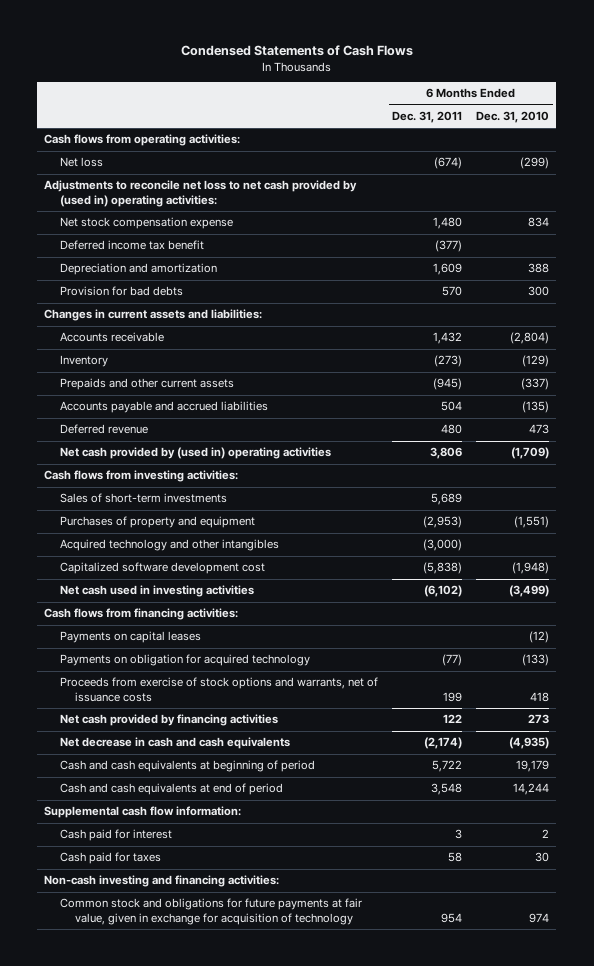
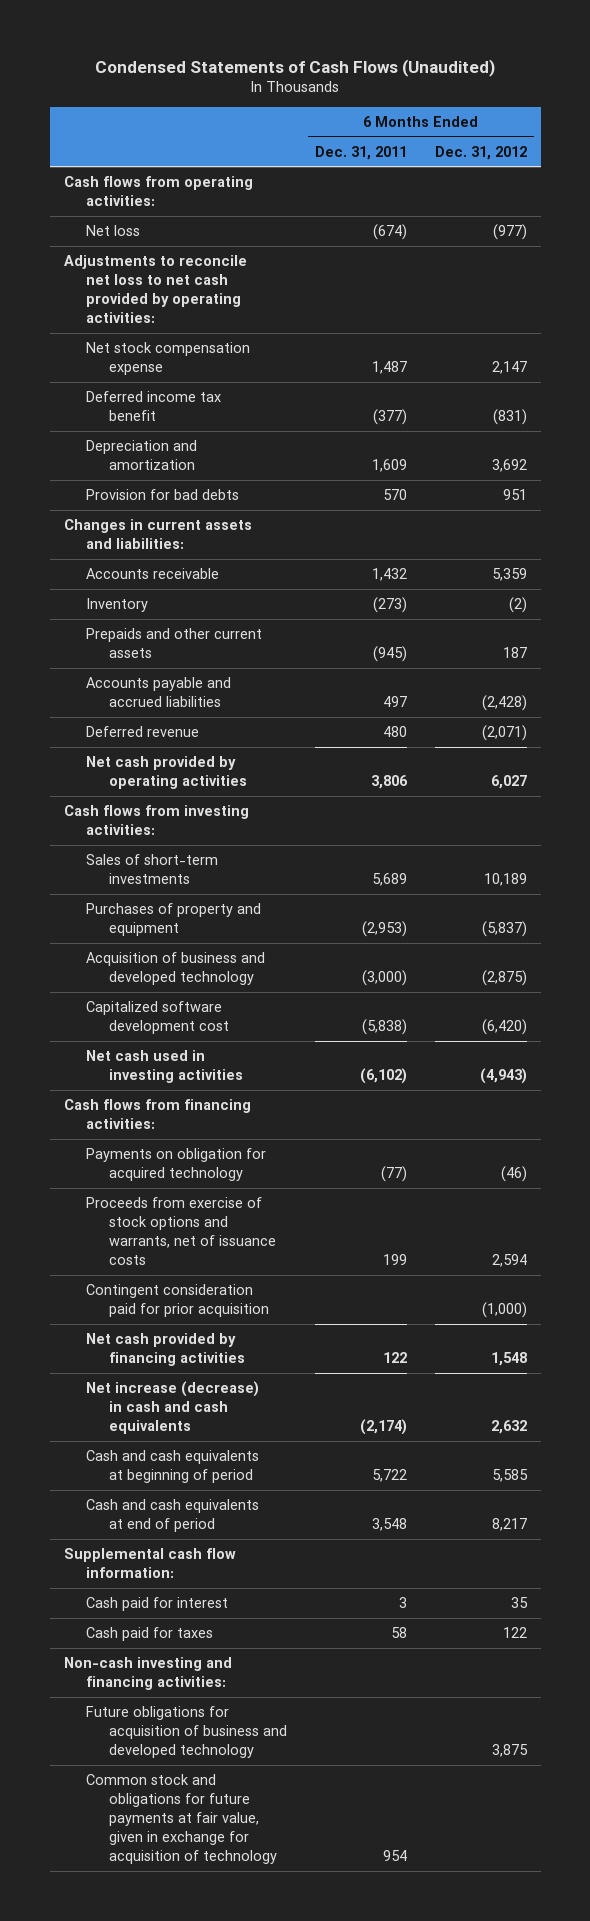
[180,45,413,57] Condensed Statements of Cash Flows -> [95,58,496,77] Condensed Statements of Cash Flows (Unaudited)
[476,111,550,124] Dec. 31, 2010 -> none
none -> [434,145,527,160] Dec. 31, 2012
[44,180,358,207] Adjustments to reconcile net loss to net cash provided by (used in) operating activities: -> [63,255,247,324] Adjustments to reconcile net loss to net cash provided by operating activities:
[433,217,463,230] 1,480 -> [371,361,407,375] 1,487
[441,401,463,412] 504 -> [382,696,407,708] 497
[59,447,331,460] Net cash provided by (used in) operating activities -> [86,756,248,790] Net cash provided by operating activities
[59,539,279,552] Acquired technology and other intangibles -> none
none -> [86,952,266,986] Acquisition of business and developed technology
[59,631,201,644] Payments on capital leases -> none
none -> [86,1284,270,1318] Contingent consideration paid for prior acquisition
[59,737,290,750] Net decrease in cash and cash equivalents -> [86,1381,260,1435] Net increase (decrease) in cash and cash equivalents
none -> [86,1706,288,1759] Future obligations for acquisition of business and developed technology

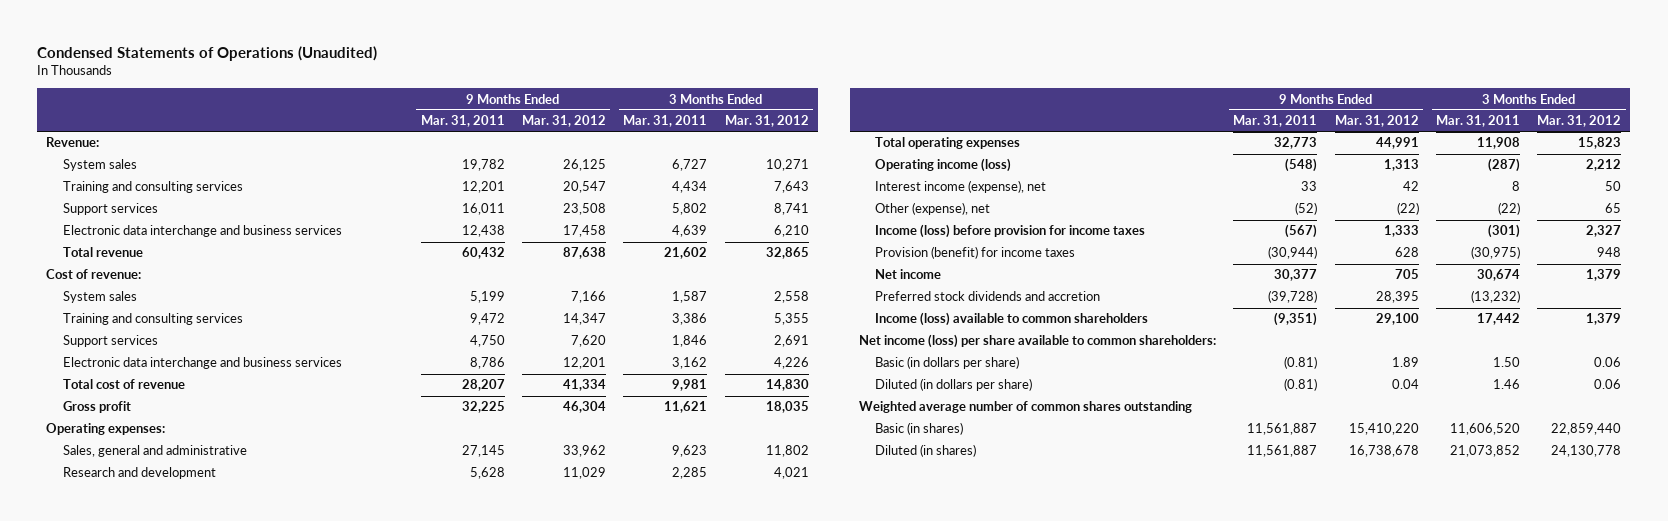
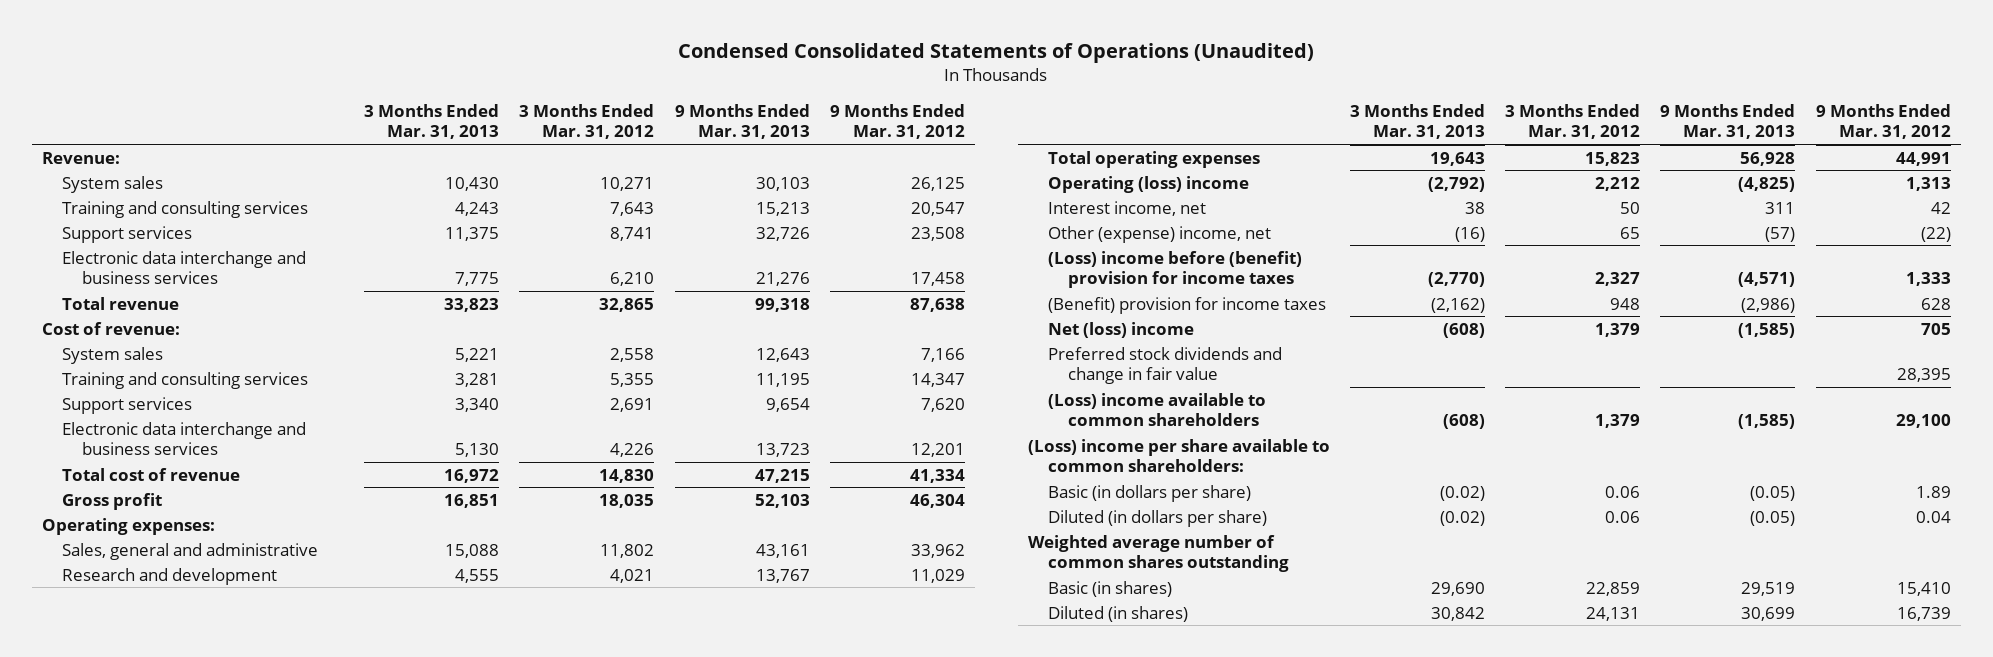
[37,45,378,61] Condensed Statements of Operations (Unaudited) -> [678,43,1315,64] Condensed Consolidated Statements of Operations (Unaudited)
[420,115,505,128] Mar. 31, 2011 -> none
[623,115,708,128] Mar. 31, 2011 -> none
none -> [364,103,500,140] 3 Months Ended Mar. 31, 2013
none -> [674,103,810,140] 9 Months Ended Mar. 31, 2013
[875,158,1012,173] Operating income (loss) -> [1047,175,1249,193] Operating (loss) income
[875,180,1047,194] Interest income (expense), net -> [1047,200,1206,216] Interest income, net
[875,202,991,216] Other (expense), net -> [1047,225,1271,243] Other (expense) income, net
[875,224,1146,239] Income (loss) before provision for income taxes -> [1047,250,1302,289] (Loss) income before (benefit) provision for income taxes
[875,246,1076,260] Provision (benefit) for income taxes -> [1047,296,1326,314] (Benefit) provision for income taxes
[875,269,942,280] Net income -> [1047,321,1194,338] Net (loss) income
[875,291,1101,302] Preferred stock dividends and accretion -> [1047,346,1282,385] Preferred stock dividends and change in fair value
[875,312,1149,327] Income (loss) available to common shareholders -> [1047,392,1266,427] (Loss) income available to common shareholders
[858,334,1216,349] Net income (loss) per share available to common shareholders: -> [1027,438,1330,473] (Loss) income per share available to common shareholders:
[1348,423,1419,436] 15,410,220 -> [1896,581,1951,596] 15,410
[1551,423,1622,436] 22,859,440 -> [1586,581,1641,596] 22,859
[1348,445,1419,458] 16,738,678 -> [1896,606,1951,621] 16,739
[1551,445,1622,458] 24,130,778 -> [1586,606,1641,621] 24,131

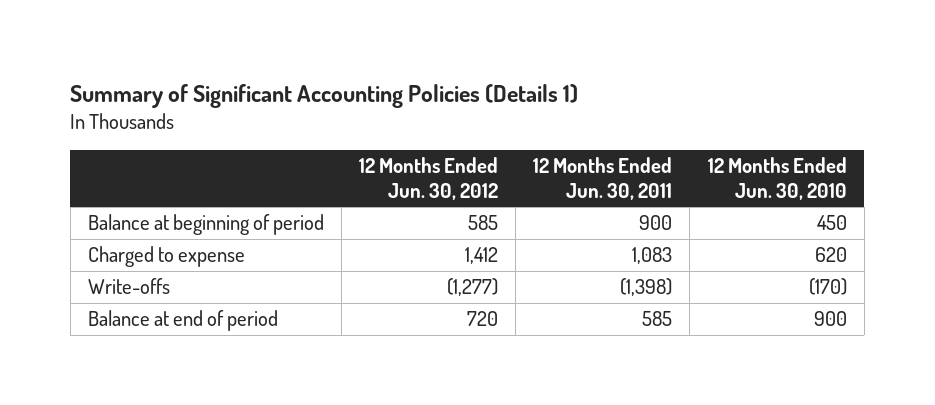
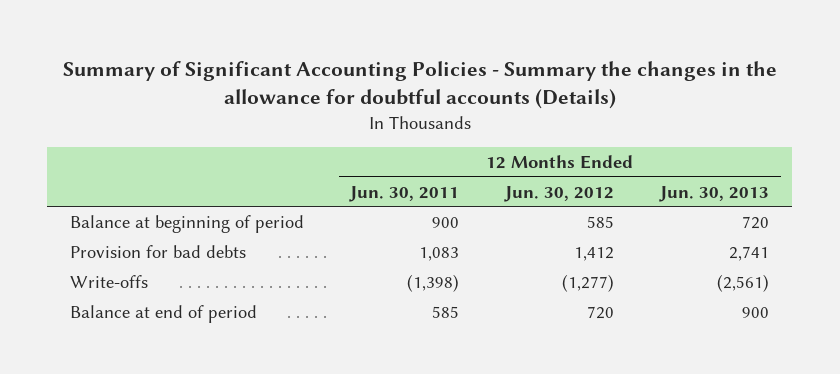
[70,84,579,109] Summary of Significant Accounting Policies (Details 1) -> [62,60,777,110] Summary of Significant Accounting Policies - Summary the changes in the allowance for doubtful accounts (Details)
[707,157,847,200] 12 Months Ended Jun. 30, 2010 -> none
none -> [659,185,770,202] Jun. 30, 2013
[88,246,246,268] Charged to expense -> [70,244,247,258] Provision for bad debts

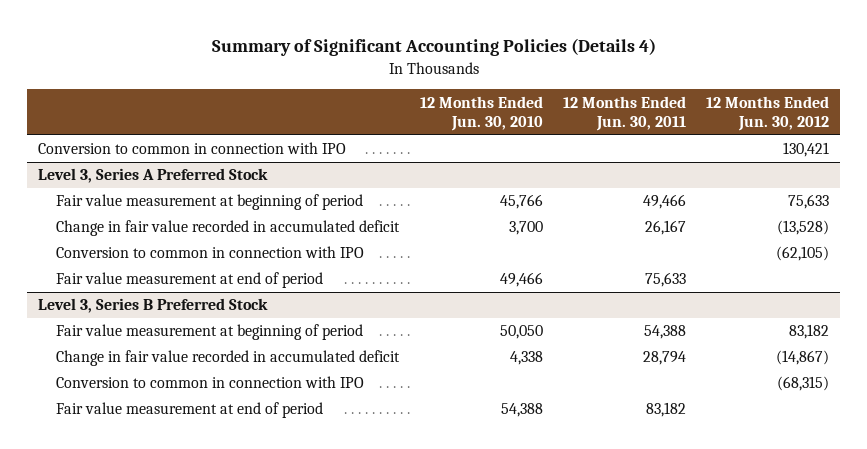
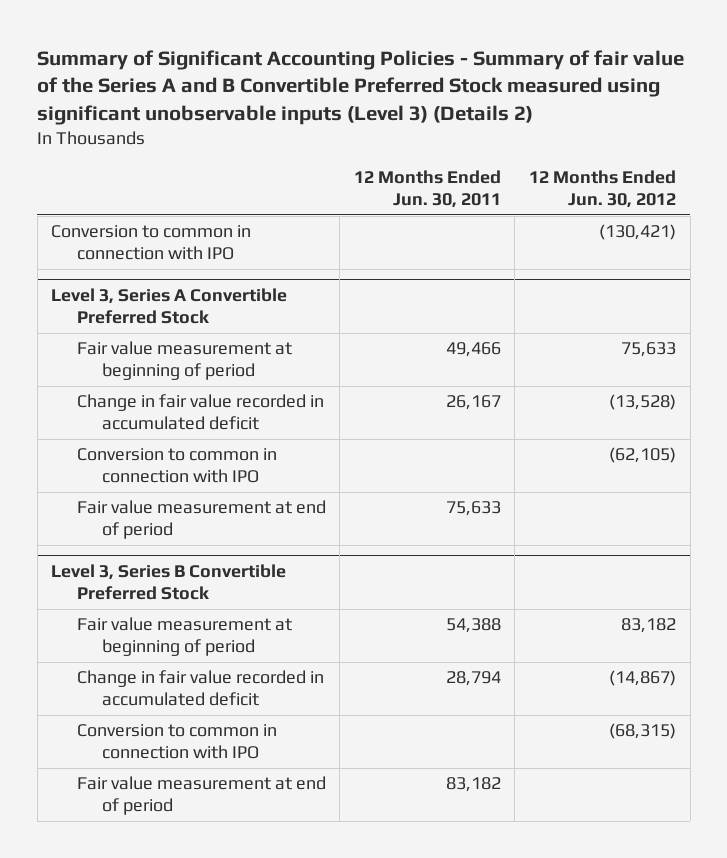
[211,38,656,57] Summary of Significant Accounting Policies (Details 4) -> [37,49,685,126] Summary of Significant Accounting Policies - Summary of fair value of the Series A and B Convertible Preferred Stock measured using significant unobservable inputs (Level 3) (Details 2)
[419,95,543,132] 12 Months Ended Jun. 30, 2010 -> none
[783,142,830,158] 130,421 -> [599,224,677,241] (130,421)
[37,168,268,184] Level 3, Series A Preferred Stock -> [51,288,288,324] Level 3, Series A Convertible Preferred Stock
[37,298,268,314] Level 3, Series B Preferred Stock -> [51,564,287,600] Level 3, Series B Convertible Preferred Stock

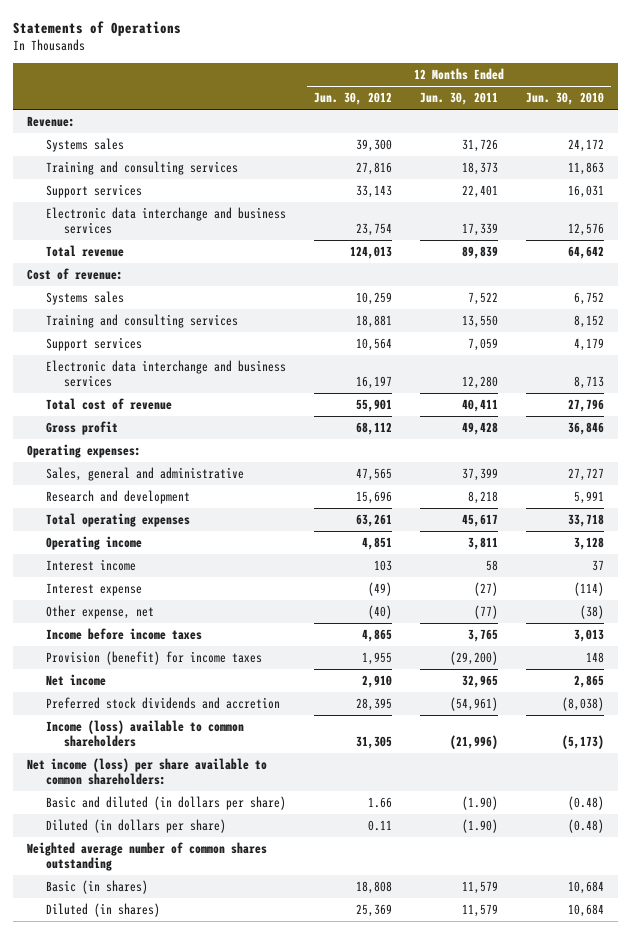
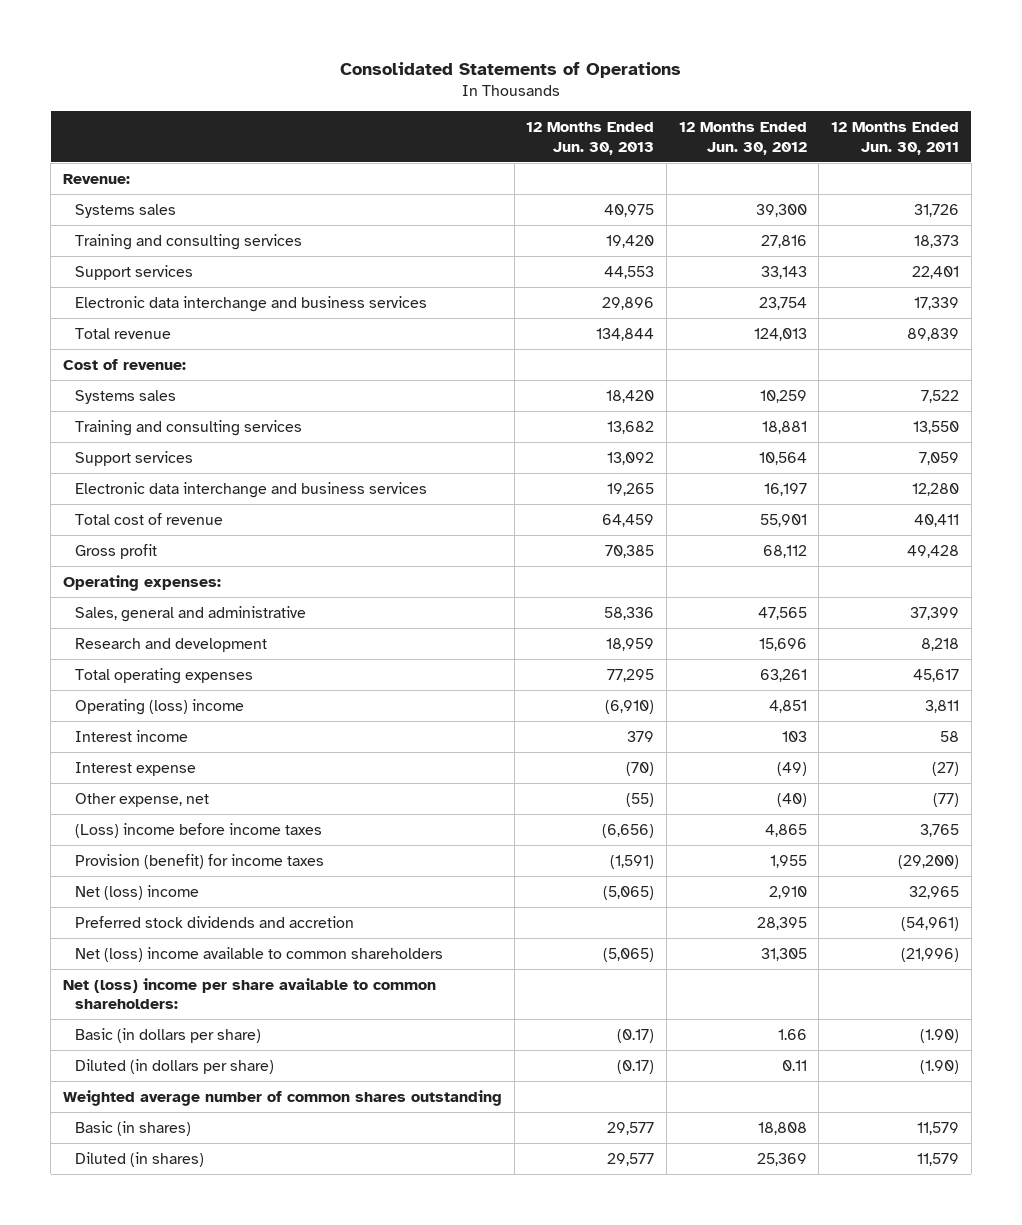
[13,21,182,37] Statements of Operations -> [339,61,681,78] Consolidated Statements of Operations
[526,92,605,106] Jun. 30, 2010 -> none
none -> [526,122,655,155] 12 Months Ended Jun. 30, 2013
[45,535,142,550] Operating income -> [74,698,244,715] Operating (loss) income
[45,627,202,640] Income before income taxes -> [74,822,322,838] (Loss) income before income taxes
[45,673,106,686] Net income -> [74,884,199,900] Net (loss) income
[45,719,244,747] Income (loss) available to common shareholders -> [74,946,443,962] Net (loss) income available to common shareholders
[27,757,268,785] Net income (loss) per share available to common shareholders: -> [62,977,436,1010] Net (loss) income per share available to common shareholders:
[45,795,286,810] Basic and diluted (in dollars per share) -> [74,1027,261,1043] Basic (in dollars per share)

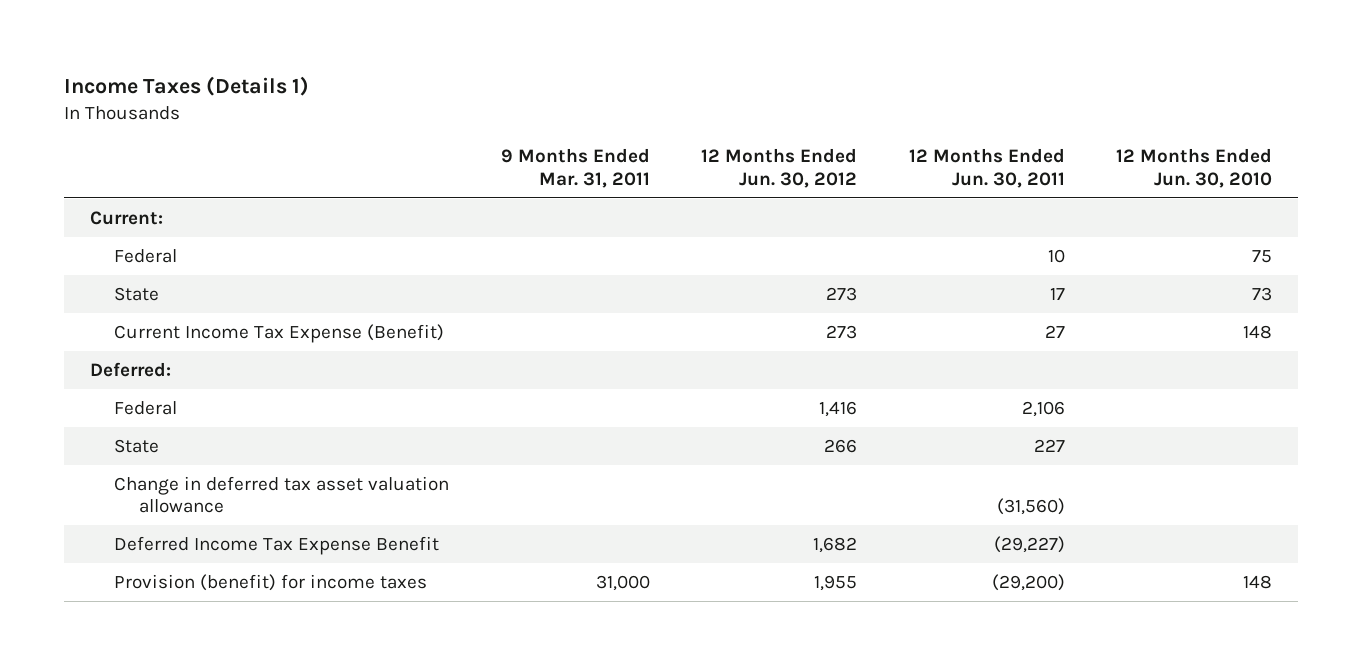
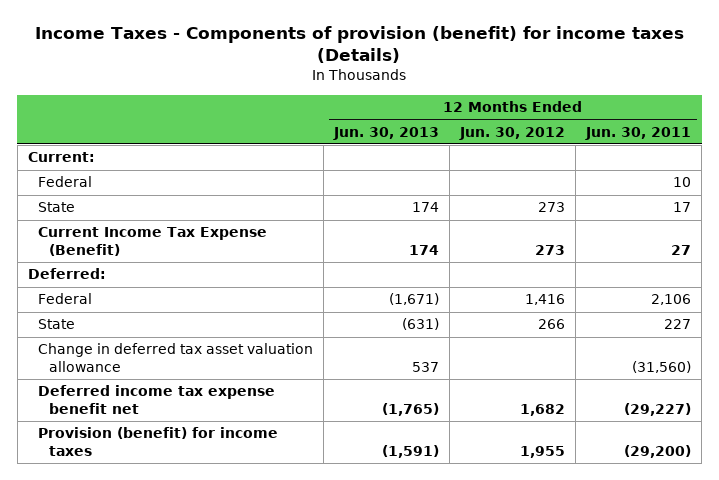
[63,76,309,97] Income Taxes (Details 1) -> [35,26,685,64] Income Taxes - Components of provision (benefit) for income taxes (Details)
[500,148,650,188] 9 Months Ended Mar. 31, 2011 -> none
[1116,148,1273,188] 12 Months Ended Jun. 30, 2010 -> none
none -> [333,126,440,140] Jun. 30, 2013
[114,535,440,555] Deferred Income Tax Expense Benefit -> [38,385,276,415] Deferred income tax expense benefit net

